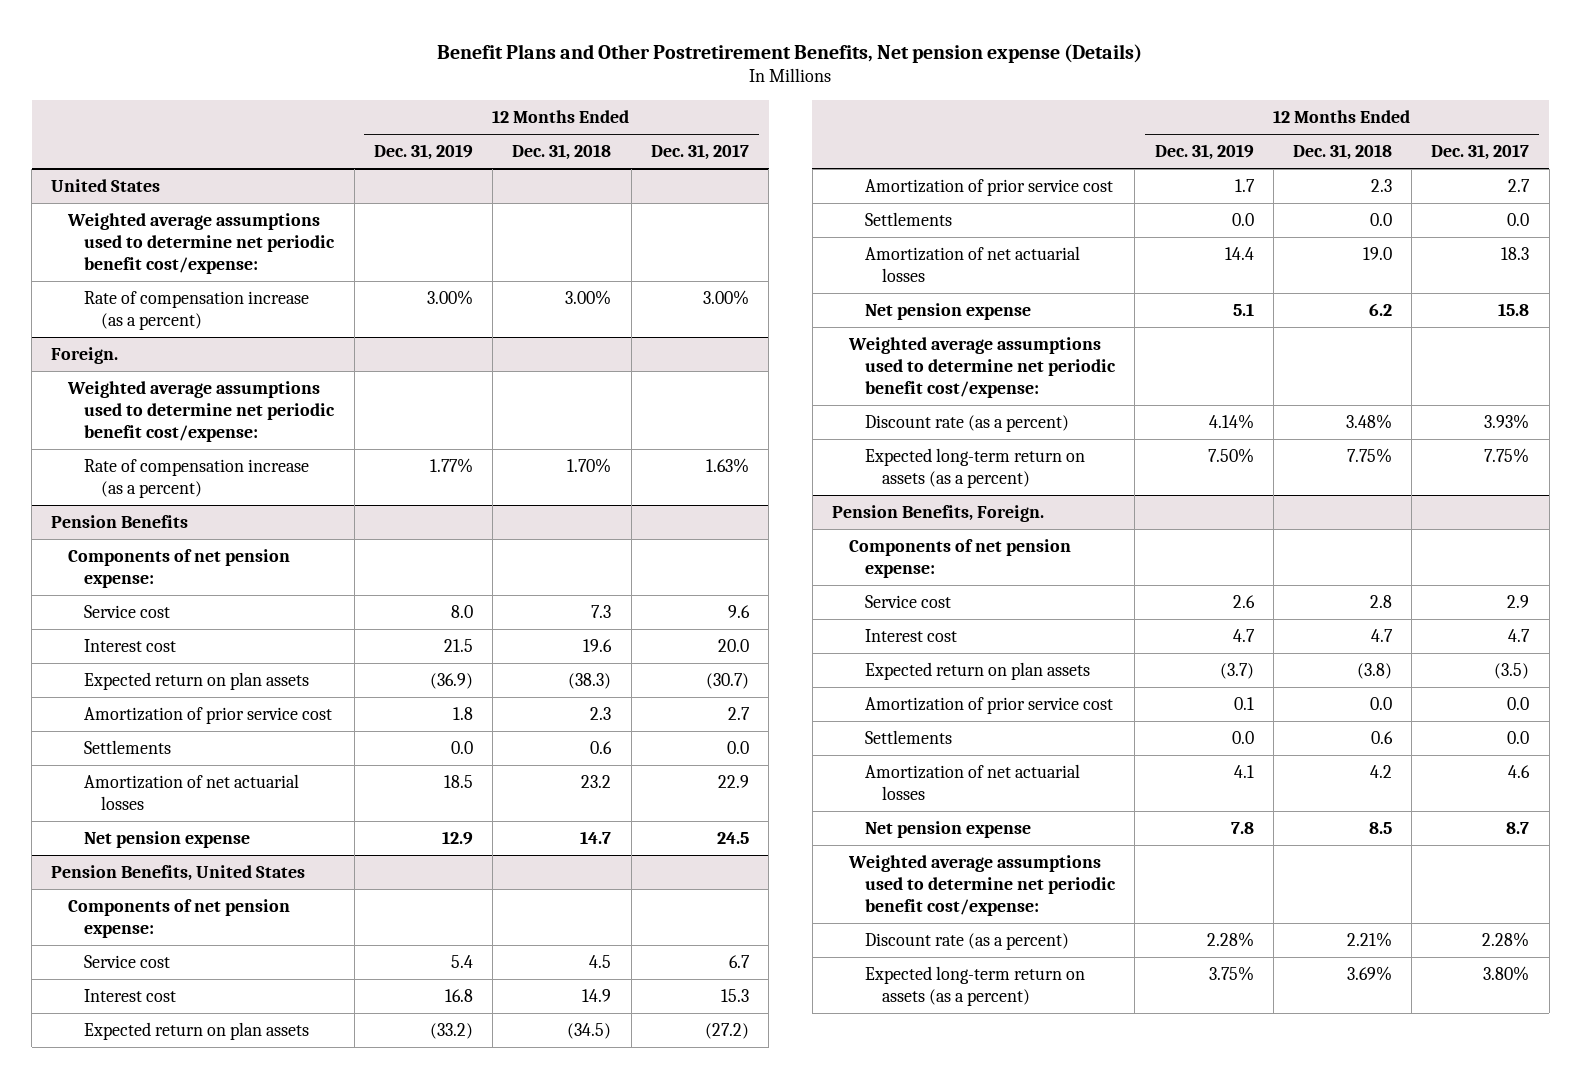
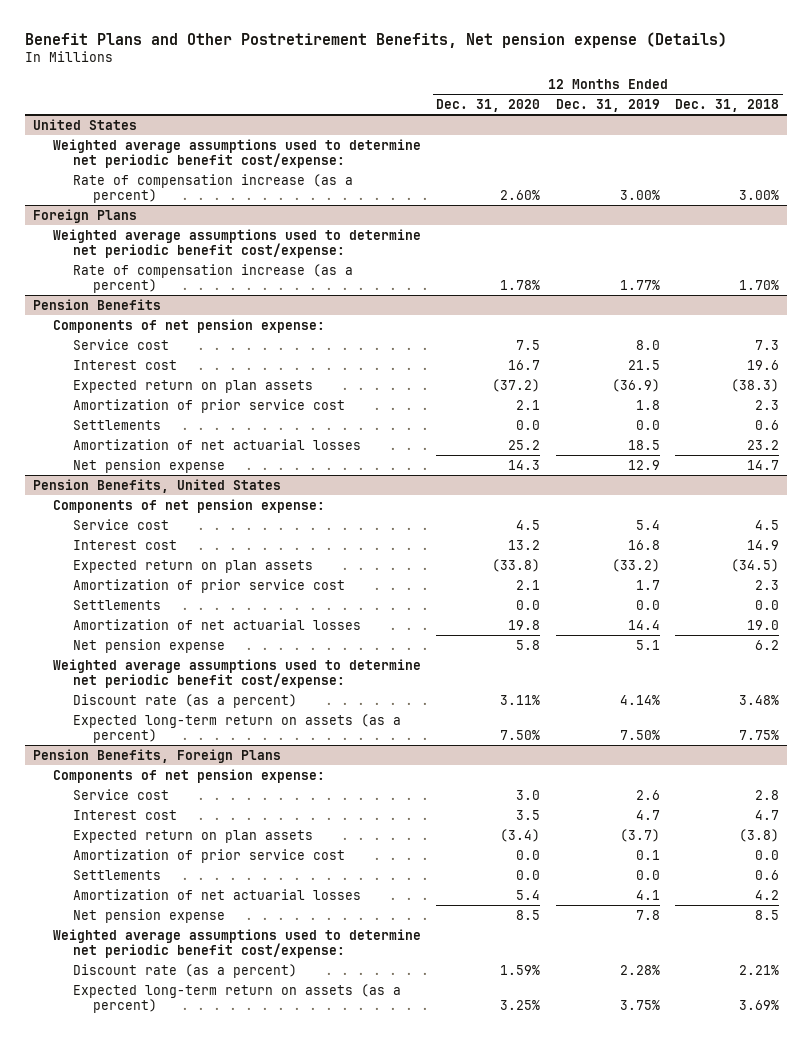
[650,143,749,160] Dec. 31, 2017 -> none
none -> [436,98,541,112] Dec. 31, 2020
[51,346,119,364] Foreign. -> [33,208,138,223] Foreign Plans
[832,504,1045,522] Pension Benefits, Foreign. -> [33,748,282,763] Pension Benefits, Foreign Plans

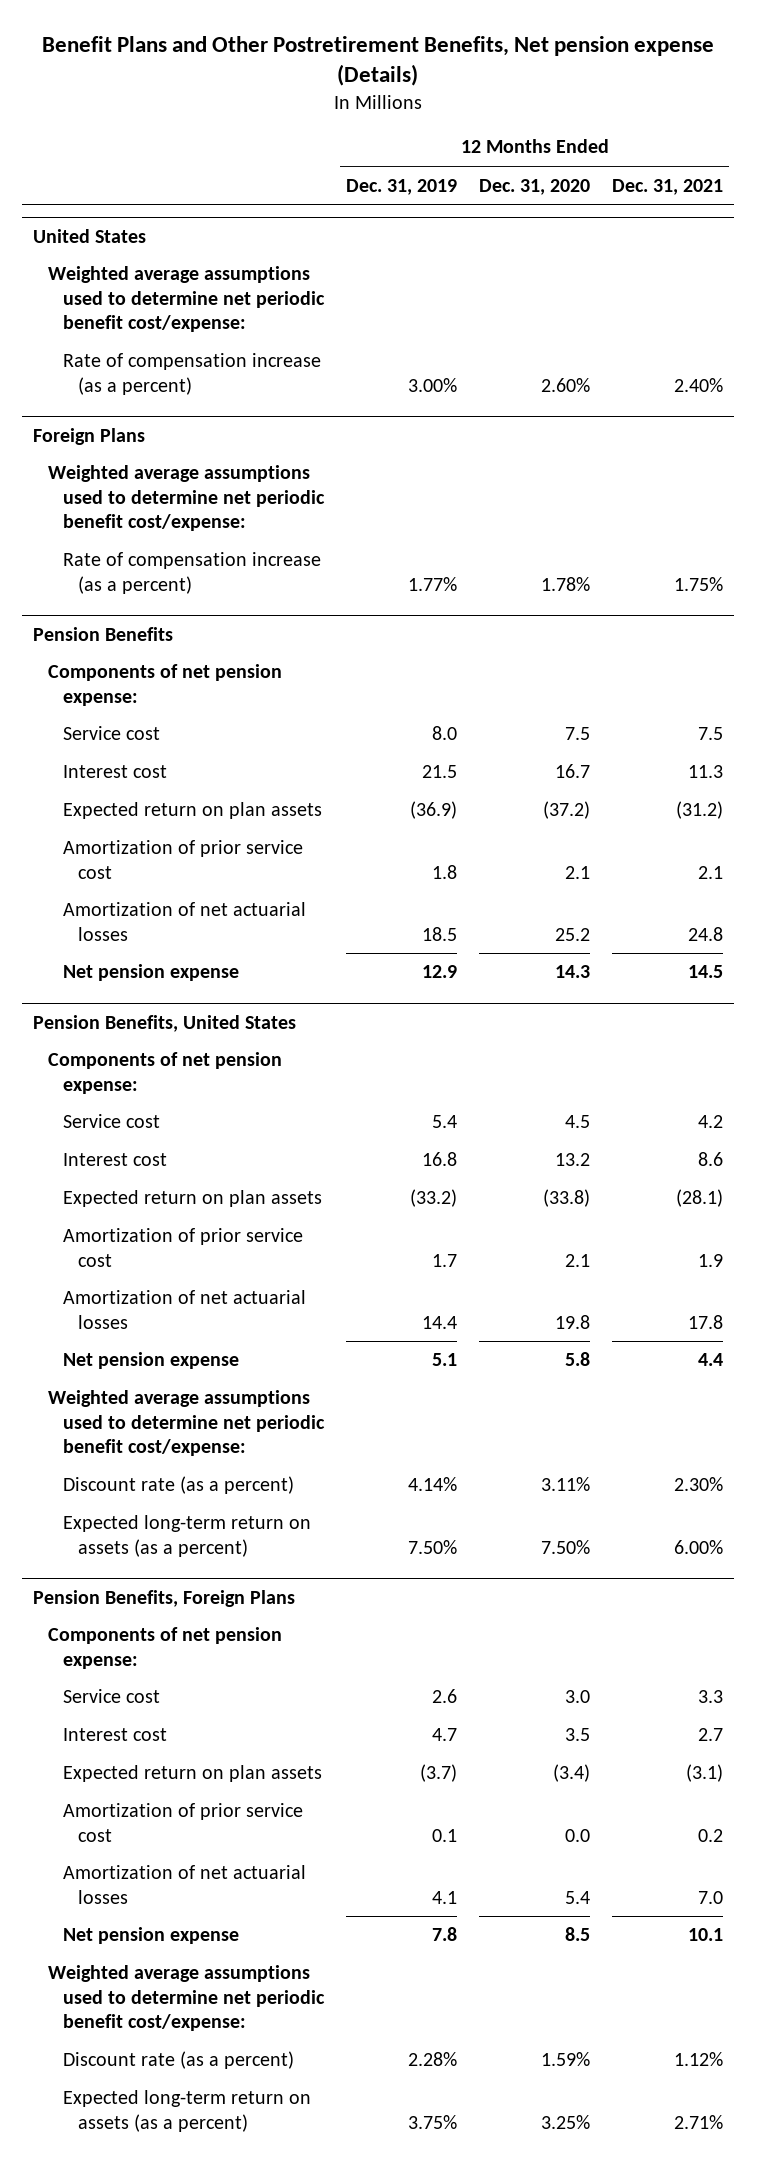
[675,98,780,112] Dec. 31, 2018 -> none
none -> [612,178,724,195] Dec. 31, 2021
[72,419,161,430] Settlements -> none
[72,599,161,610] Settlements -> none
[72,869,161,880] Settlements -> none

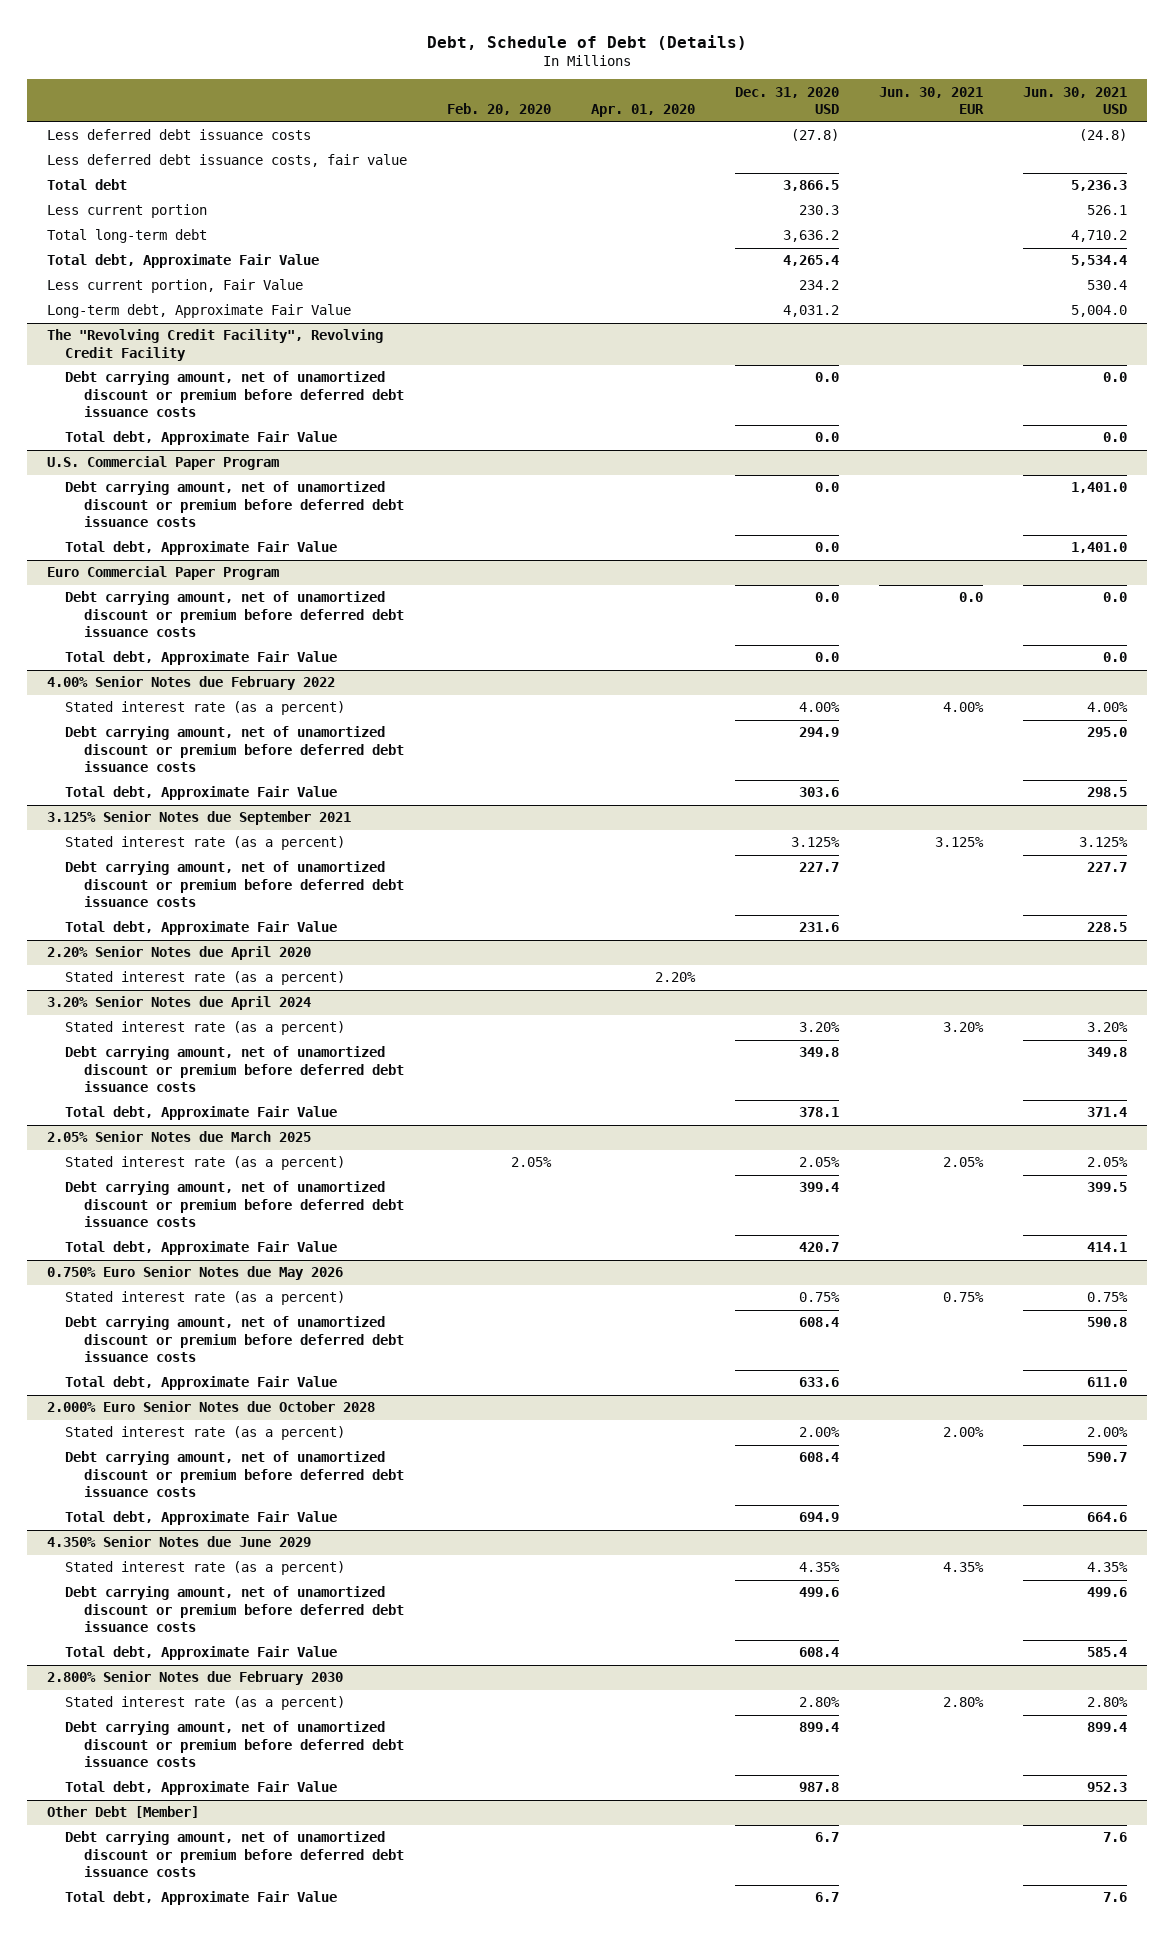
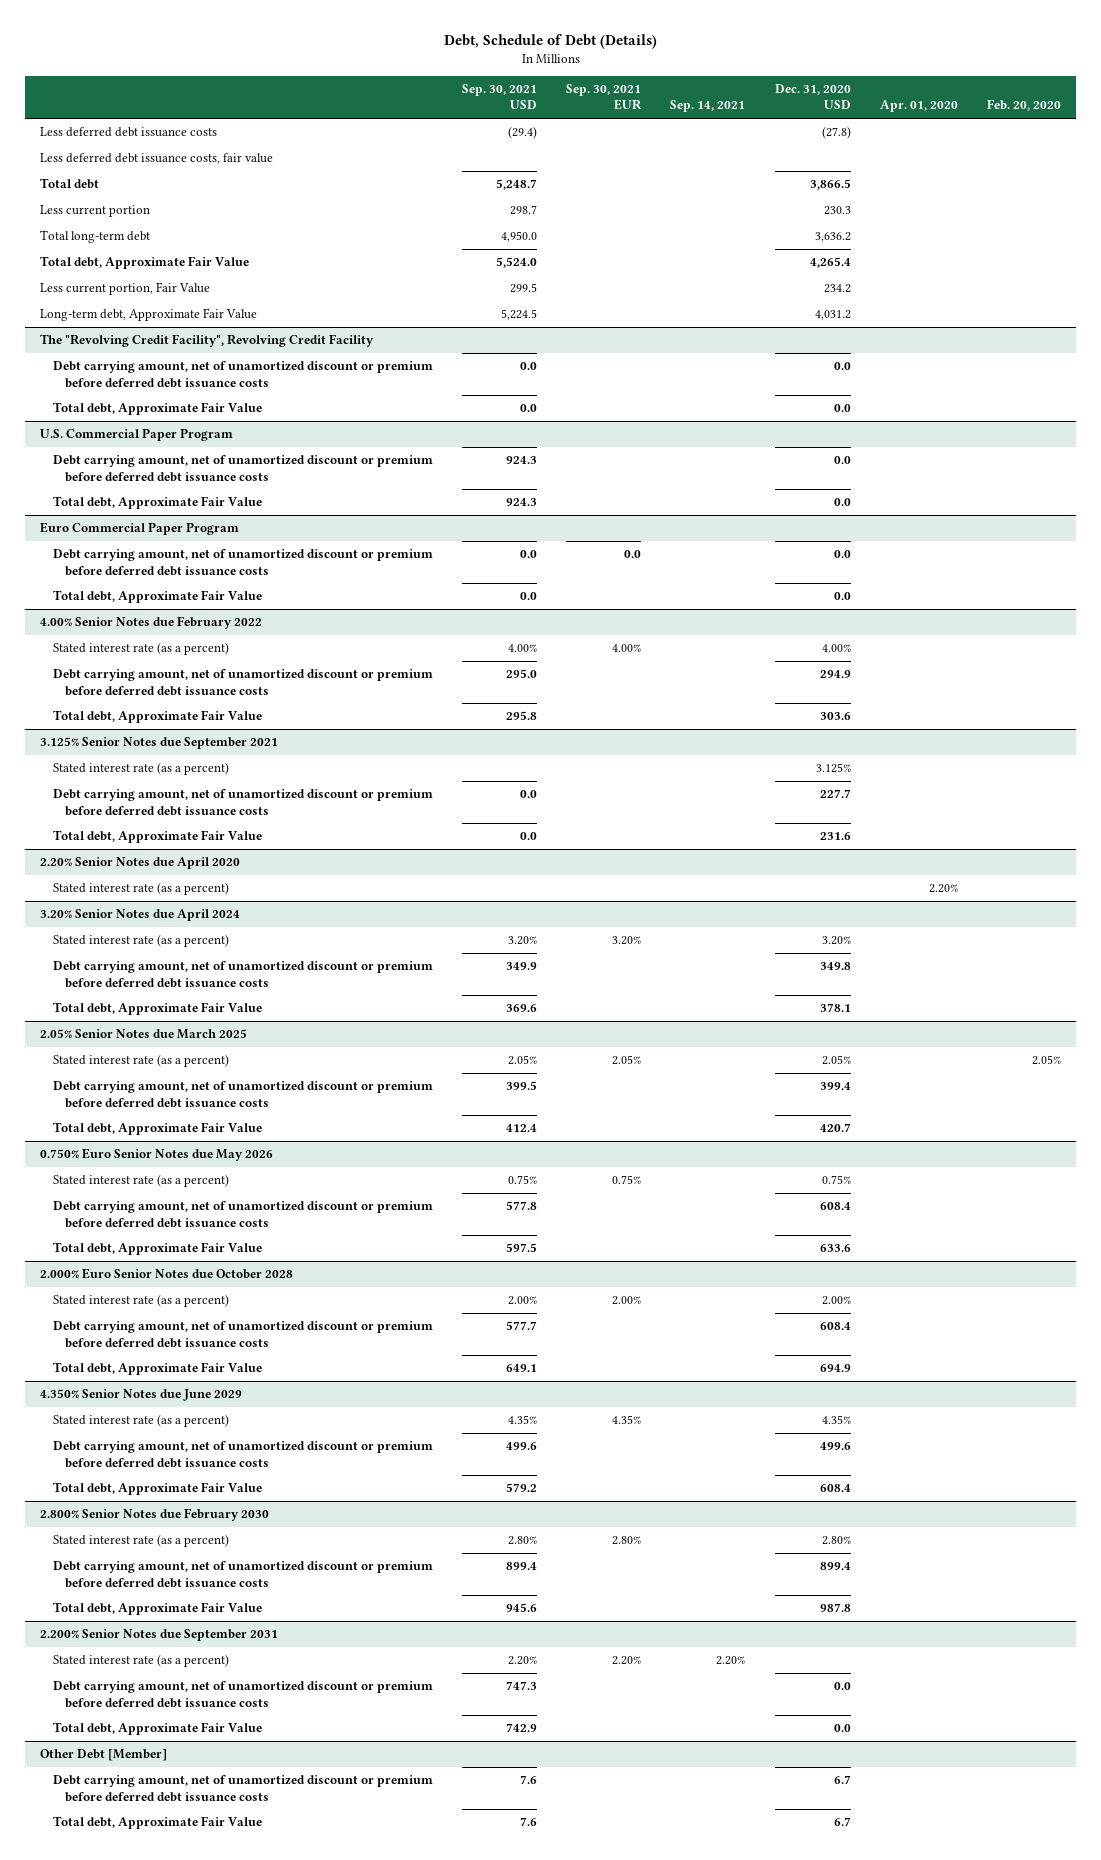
[878,86,984,115] Jun. 30, 2021 EUR -> none
[1022,86,1127,115] Jun. 30, 2021 USD -> none
none -> [461,83,537,110] Sep. 30, 2021 USD
none -> [566,83,643,111] Sep. 30, 2021 EUR
none -> [670,100,746,113] Sep. 14, 2021
none -> [39,1629,278,1642] 2.200% Senior Notes due September 2031
none -> [52,1654,229,1668] Stated interest rate (as a percent)
none -> [52,1681,433,1708] Debt carrying amount, net of unamortized discount or premium before deferred debt issuance costs
none -> [52,1722,262,1736] Total debt, Approximate Fair Value

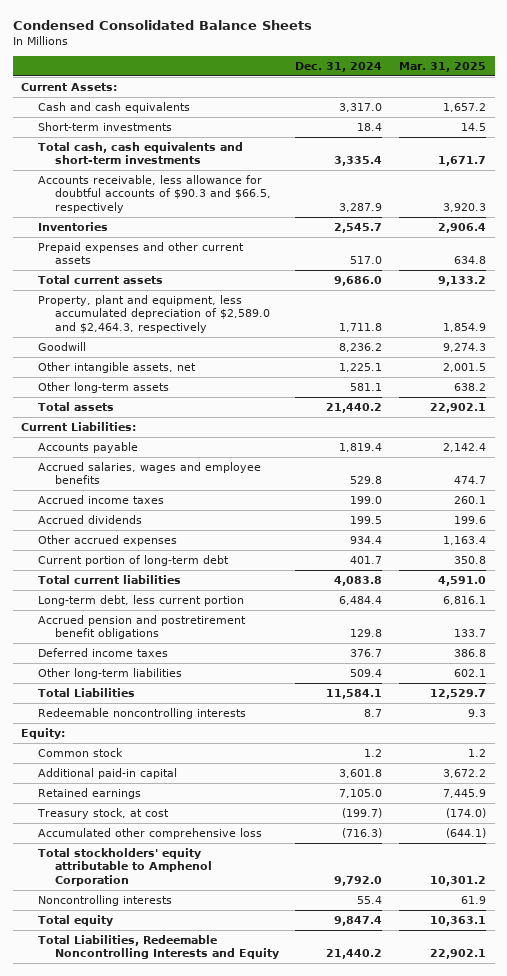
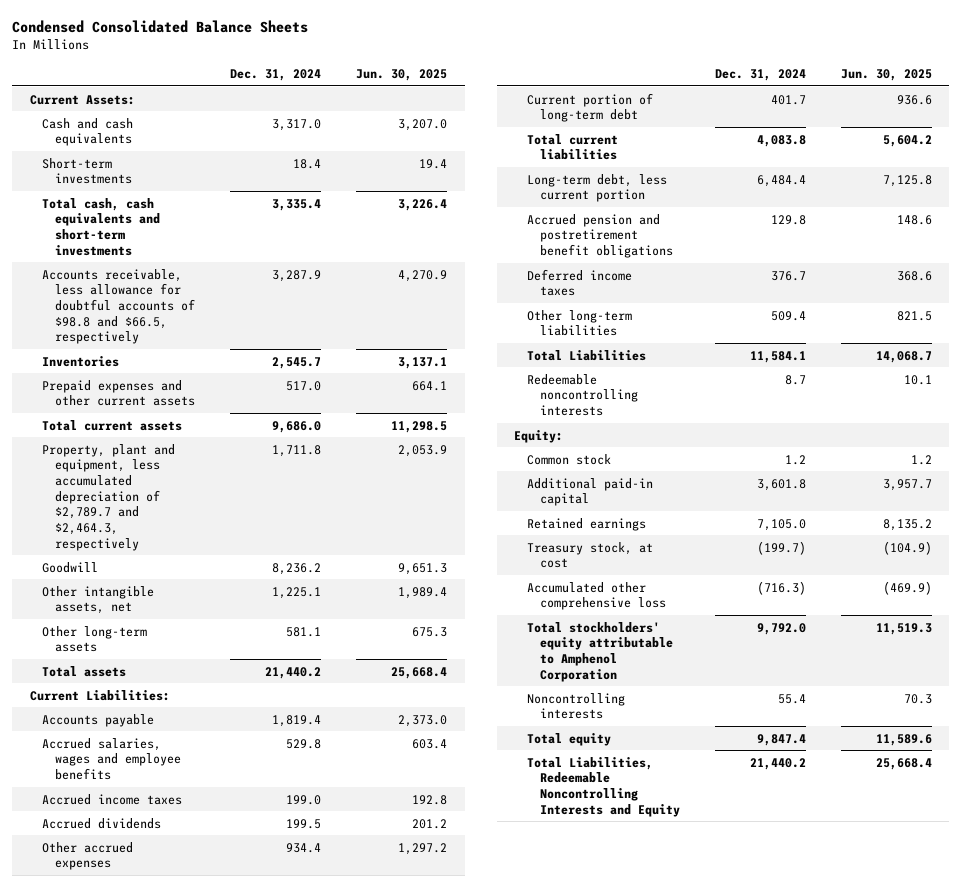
[399,61,487,72] Mar. 31, 2025 -> none
none -> [356,69,448,82] Jun. 30, 2025
[37,174,271,213] Accounts receivable, less allowance for doubtful accounts of $90.3 and $66.5, respectively -> [42,268,196,345] Accounts receivable, less allowance for doubtful accounts of $98.8 and $66.5, respectively
[37,294,270,333] Property, plant and equipment, less accumulated depreciation of $2,589.0 and $2,464.3, respectively -> [42,443,176,551] Property, plant and equipment, less accumulated depreciation of $2,789.7 and $2,464.3, respectively

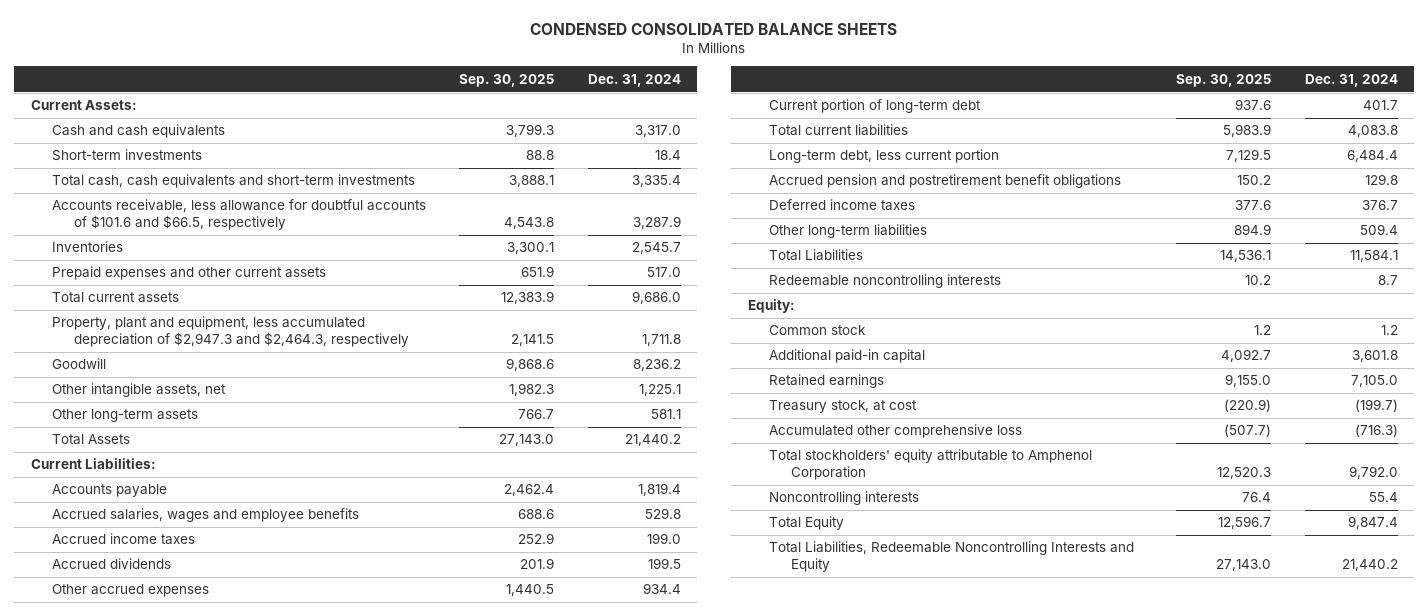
[12,19,309,33] Condensed Consolidated Balance Sheets -> [530,22,898,35] CONDENSED CONSOLIDATED BALANCE SHEETS
[356,69,448,82] Jun. 30, 2025 -> none
none -> [459,73,555,87] Sep. 30, 2025
[42,268,196,345] Accounts receivable, less allowance for doubtful accounts of $98.8 and $66.5, respectively -> [52,199,427,231] Accounts receivable, less allowance for doubtful accounts of $101.6 and $66.5, respectively
[42,443,176,551] Property, plant and equipment, less accumulated depreciation of $2,789.7 and $2,464.3, respectively -> [52,316,409,348] Property, plant and equipment, less accumulated depreciation of $2,947.3 and $2,464.3, respectively
[42,665,127,677] Total assets -> [52,434,131,446] Total Assets
[527,732,612,746] Total equity -> [769,516,845,531] Total Equity

